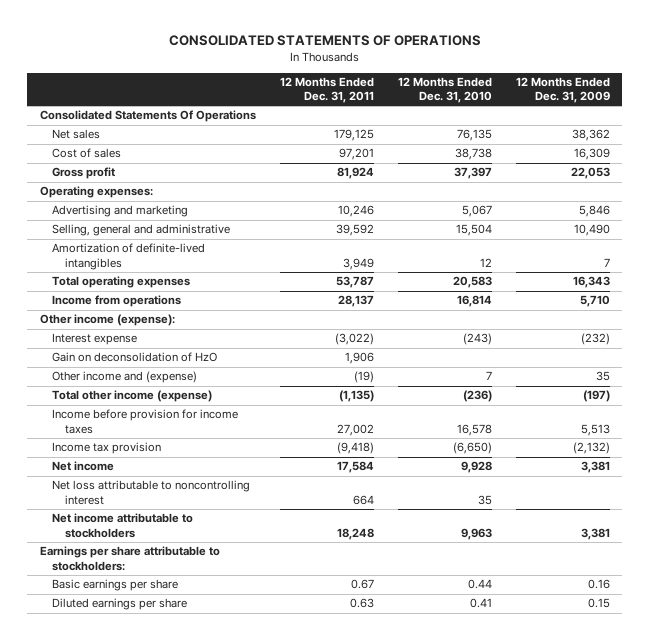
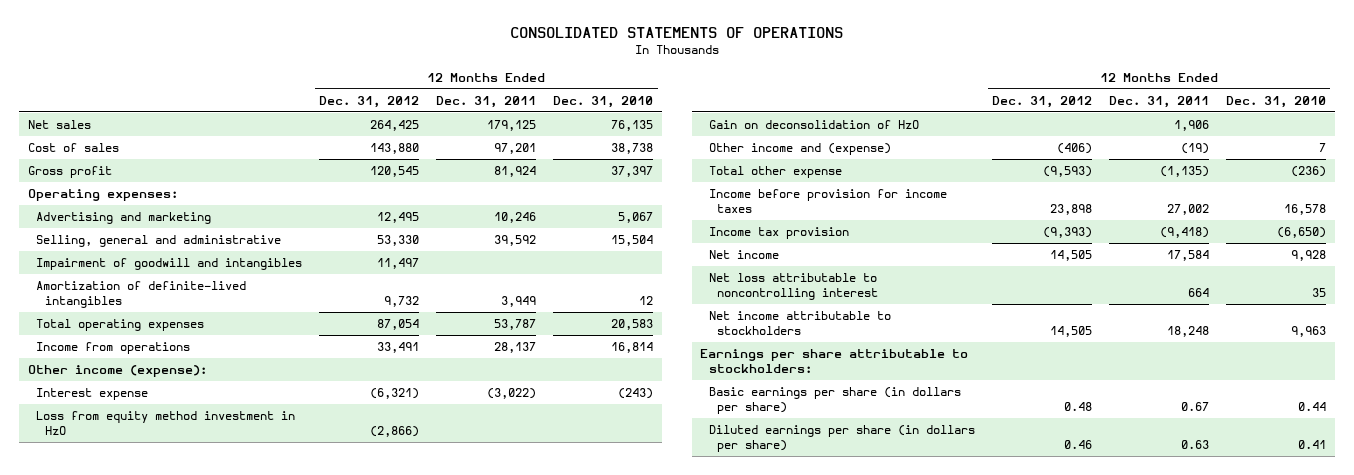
[516,77,611,104] 12 Months Ended Dec. 31, 2009 -> none
none -> [319,95,420,108] Dec. 31, 2012
[39,110,256,123] Consolidated Statements Of Operations -> none
none -> [36,258,303,271] Impairment of goodwill and intangibles
none -> [36,411,296,436] Loss from equity method investment in HzO
[52,390,213,403] Total other income (expense) -> [708,166,842,179] Total other expense
[52,579,179,592] Basic earnings per share -> [708,387,961,415] Basic earnings per share (in dollars per share)
[52,598,188,611] Diluted earnings per share -> [708,425,975,453] Diluted earnings per share (in dollars per share)

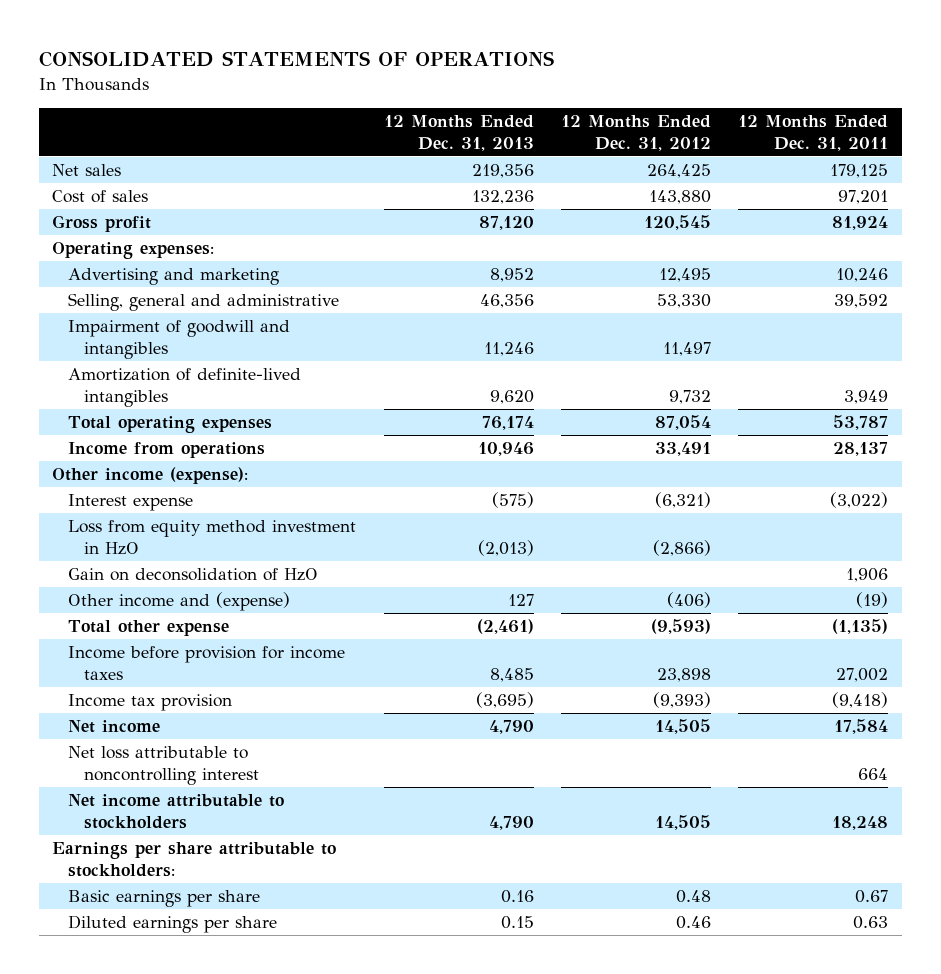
[553,95,654,108] Dec. 31, 2010 -> none
none -> [383,114,534,151] 12 Months Ended Dec. 31, 2013
[708,387,961,415] Basic earnings per share (in dollars per share) -> [68,890,261,908] Basic earnings per share
[708,425,975,453] Diluted earnings per share (in dollars per share) -> [68,915,278,934] Diluted earnings per share

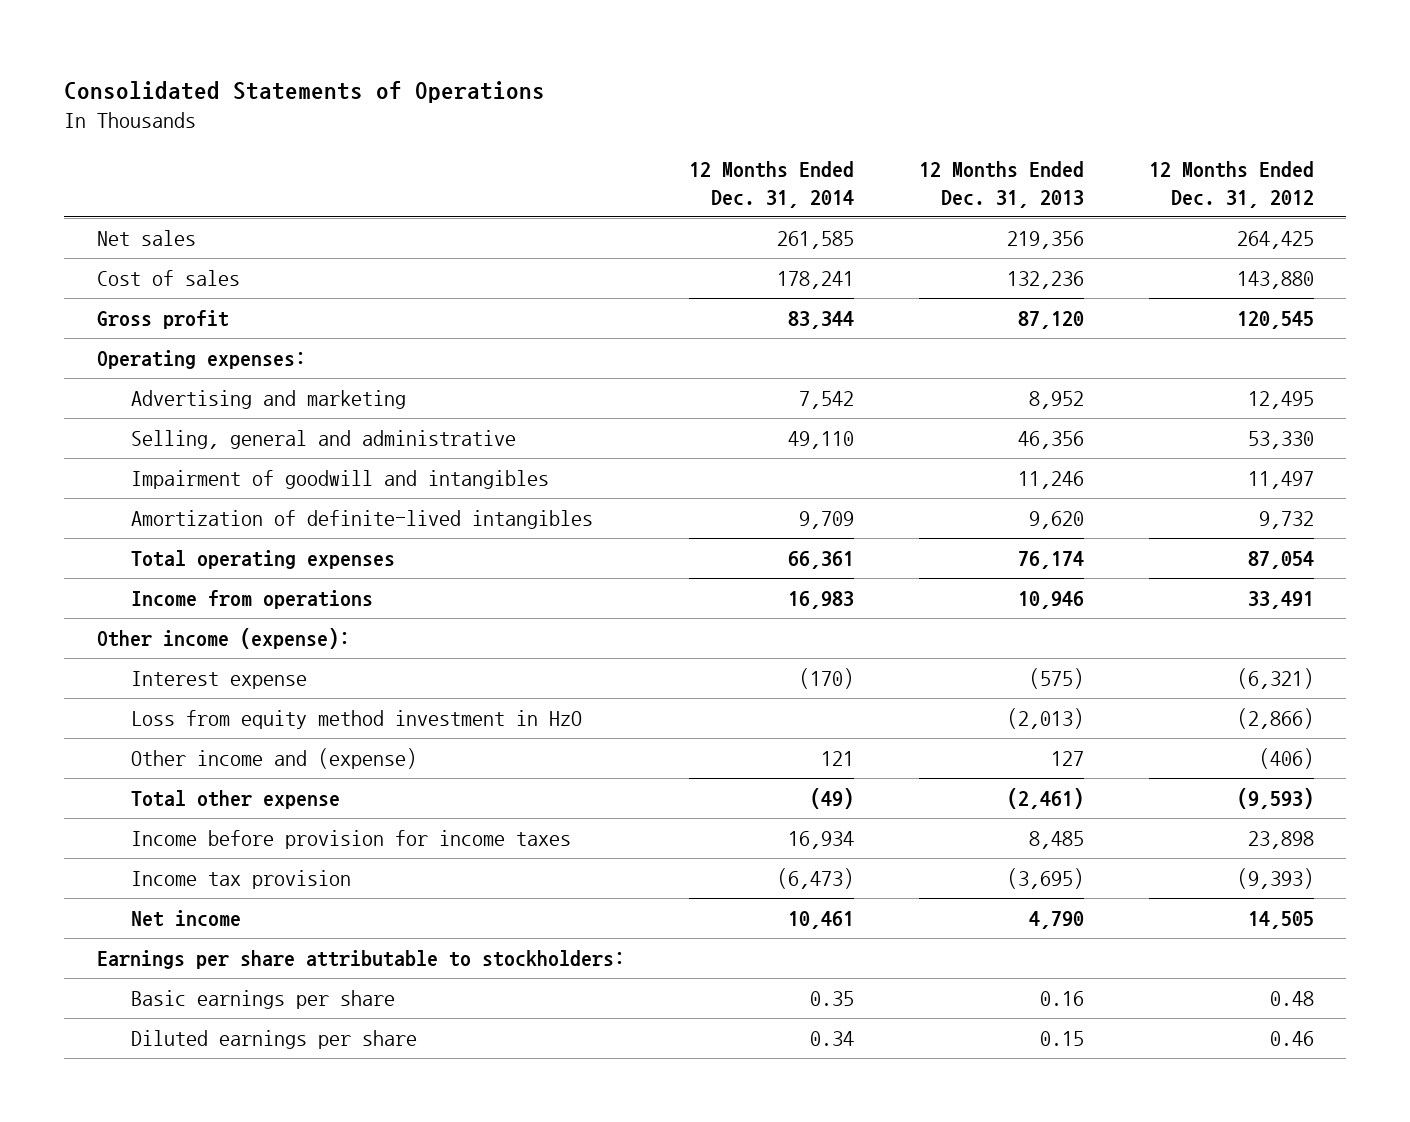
[38,51,554,68] CONSOLIDATED STATEMENTS OF OPERATIONS -> [64,80,546,103] Consolidated Statements of Operations
[738,114,889,151] 12 Months Ended Dec. 31, 2011 -> none
none -> [689,160,855,208] 12 Months Ended Dec. 31, 2014
[68,568,319,582] Gain on deconsolidation of HzO -> none
[68,746,260,786] Net loss attributable to noncontrolling interest -> none
[68,794,285,830] Net income attributable to stockholders -> none

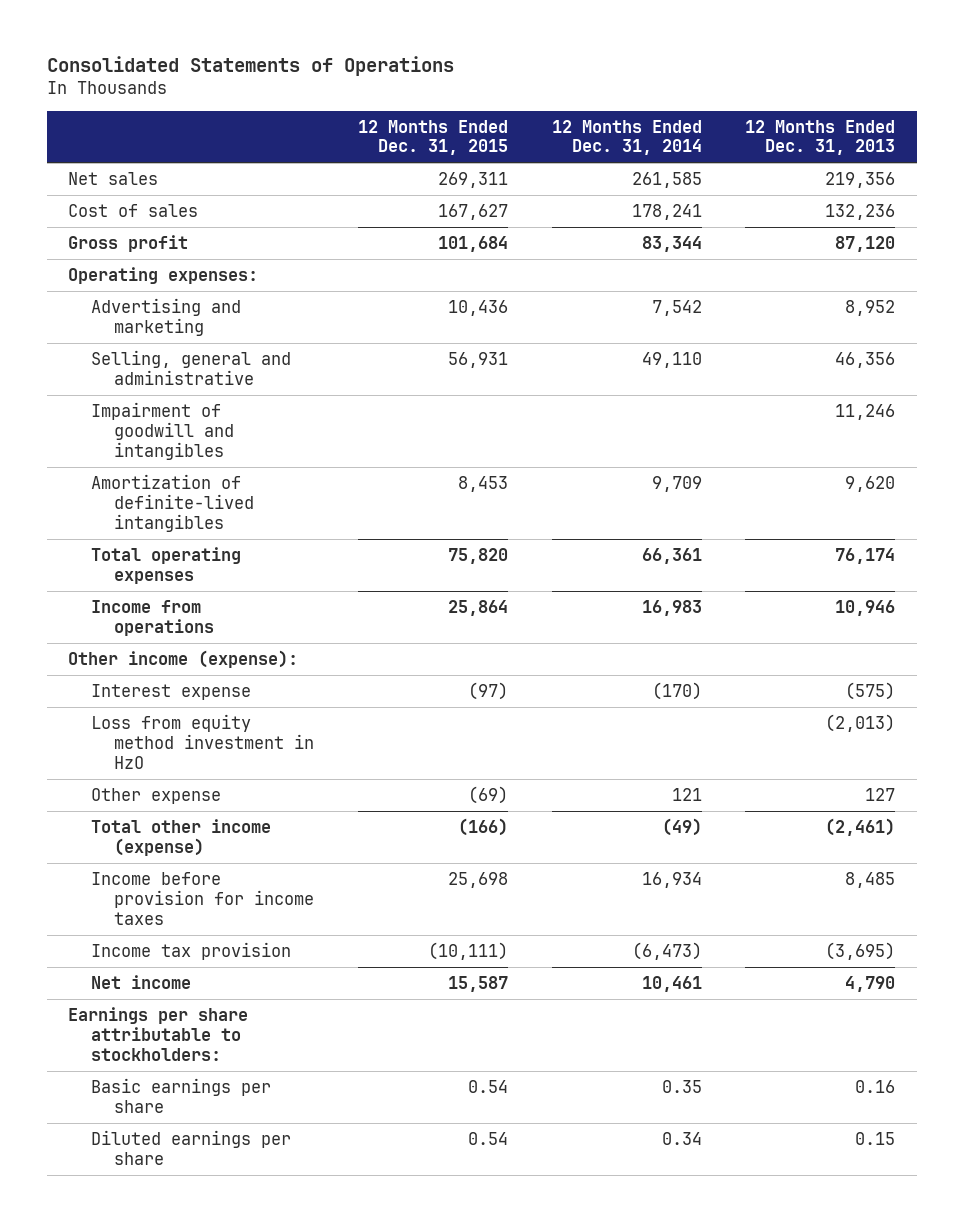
[1148,160,1314,208] 12 Months Ended Dec. 31, 2012 -> none
none -> [357,119,508,156] 12 Months Ended Dec. 31, 2015
[131,747,418,769] Other income and (expense) -> [91,788,222,805] Other expense
[131,789,341,809] Total other expense -> [91,819,272,856] Total other income (expense)

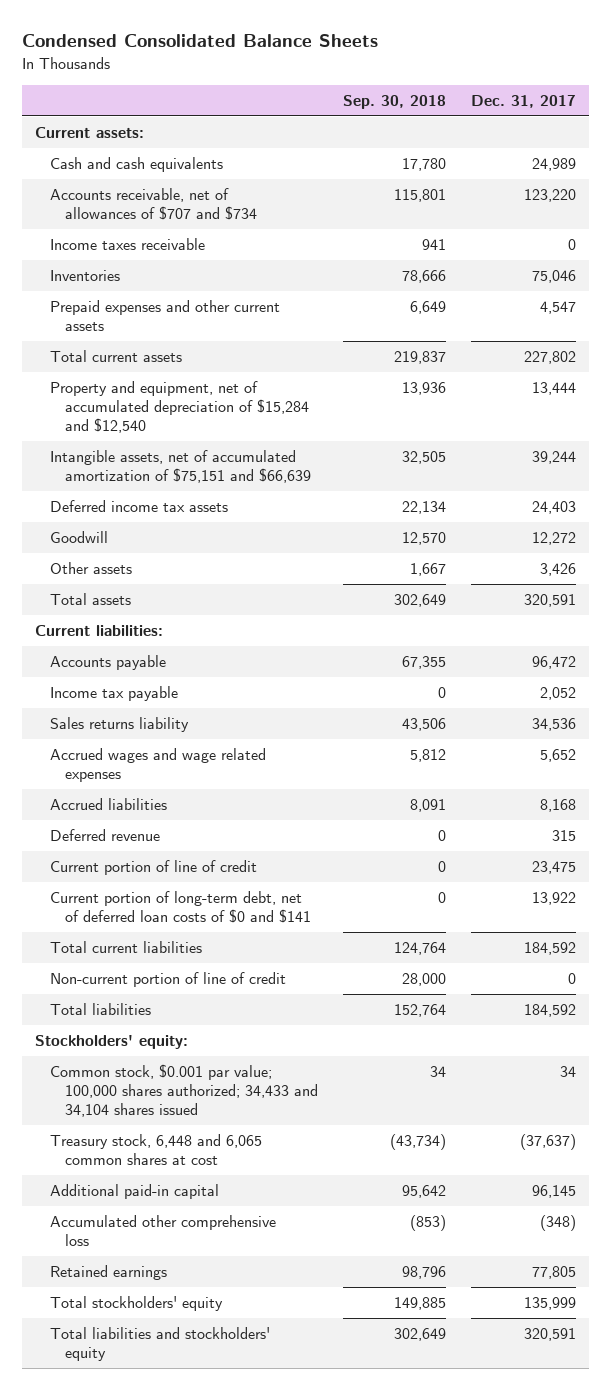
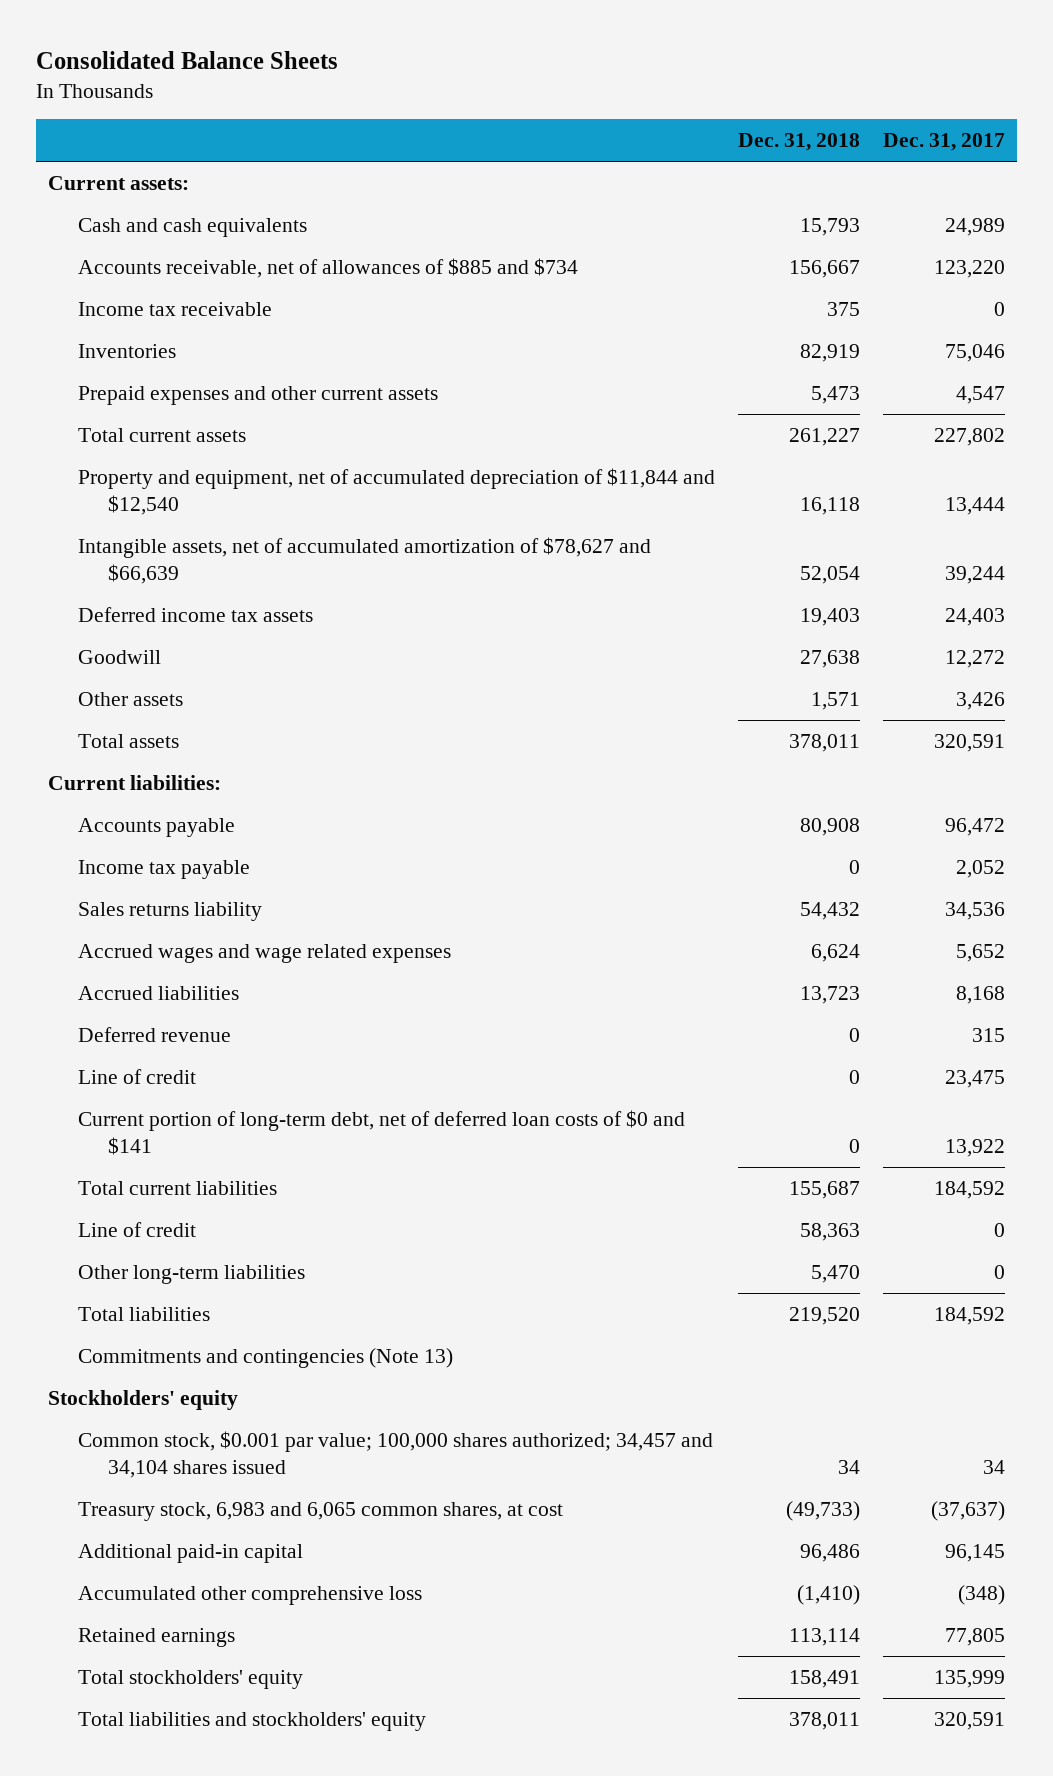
[22,34,379,48] Condensed Consolidated Balance Sheets -> [36,51,339,70] Consolidated Balance Sheets
[343,95,447,110] Sep. 30, 2018 -> none
none -> [738,133,861,152] Dec. 31, 2018
[49,188,258,221] Accounts receivable, net of allowances of $707 and $734 -> [78,257,579,278] Accounts receivable, net of allowances of $885 and $734
[49,238,205,251] Income taxes receivable -> [78,301,273,316] Income tax receivable
[49,381,310,434] Property and equipment, net of accumulated depreciation of $15,284 and $12,540 -> [78,467,716,515] Property and equipment, net of accumulated depreciation of $11,844 and $12,540
[49,450,312,484] Intangible assets, net of accumulated amortization of $75,151 and $66,639 -> [78,536,652,584] Intangible assets, net of accumulated amortization of $78,627 and $66,639
[49,860,257,876] Current portion of line of credit -> [78,1068,197,1084] Line of credit
[49,972,286,988] Non-current portion of line of credit -> [78,1221,197,1237] Line of credit
none -> [78,1264,306,1284] Other long-term liabilities
none -> [78,1347,454,1368] Commitments and contingencies (Note 13)
[34,1035,188,1050] Stockholders' equity: -> [47,1389,238,1410] Stockholders' equity
[49,1064,319,1118] Common stock, $0.001 par value; 100,000 shares authorized; 34,433 and 34,104 shares issued -> [78,1430,714,1478] Common stock, $0.001 par value; 100,000 shares authorized; 34,457 and 34,104 shares issued
[49,1134,262,1166] Treasury stock, 6,448 and 6,065 common shares at cost -> [78,1501,564,1521] Treasury stock, 6,983 and 6,065 common shares, at cost

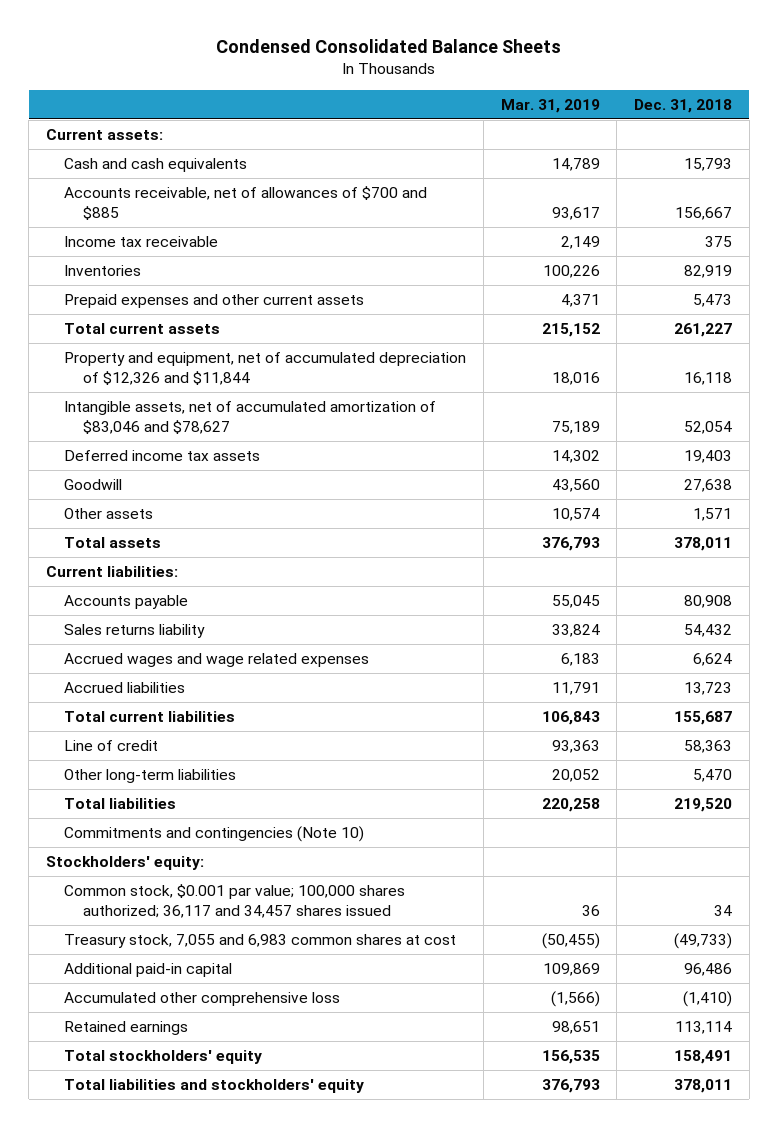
[36,51,339,70] Consolidated Balance Sheets -> [215,39,561,54] Condensed Consolidated Balance Sheets
[883,133,1006,152] Dec. 31, 2017 -> none
none -> [500,98,600,113] Mar. 31, 2019
[78,257,579,278] Accounts receivable, net of allowances of $885 and $734 -> [64,185,428,221] Accounts receivable, net of allowances of $700 and $885
[78,467,716,515] Property and equipment, net of accumulated depreciation of $11,844 and $12,540 -> [64,351,467,386] Property and equipment, net of accumulated depreciation of $12,326 and $11,844
[78,536,652,584] Intangible assets, net of accumulated amortization of $78,627 and $66,639 -> [64,400,437,435] Intangible assets, net of accumulated amortization of $83,046 and $78,627
[78,859,251,879] Income tax payable -> none
[78,1026,232,1042] Deferred revenue -> none
[78,1068,197,1084] Line of credit -> none
[78,1109,686,1155] Current portion of long-term debt, net of deferred loan costs of $0 and $141 -> none
[78,1347,454,1368] Commitments and contingencies (Note 13) -> [64,825,365,842] Commitments and contingencies (Note 10)
[47,1389,238,1410] Stockholders' equity -> [45,855,204,870] Stockholders' equity:
[78,1430,714,1478] Common stock, $0.001 par value; 100,000 shares authorized; 34,457 and 34,104 shares issued -> [64,883,406,919] Common stock, $0.001 par value; 100,000 shares authorized; 36,117 and 34,457 shares issued
[78,1501,564,1521] Treasury stock, 6,983 and 6,065 common shares, at cost -> [64,933,457,948] Treasury stock, 7,055 and 6,983 common shares at cost

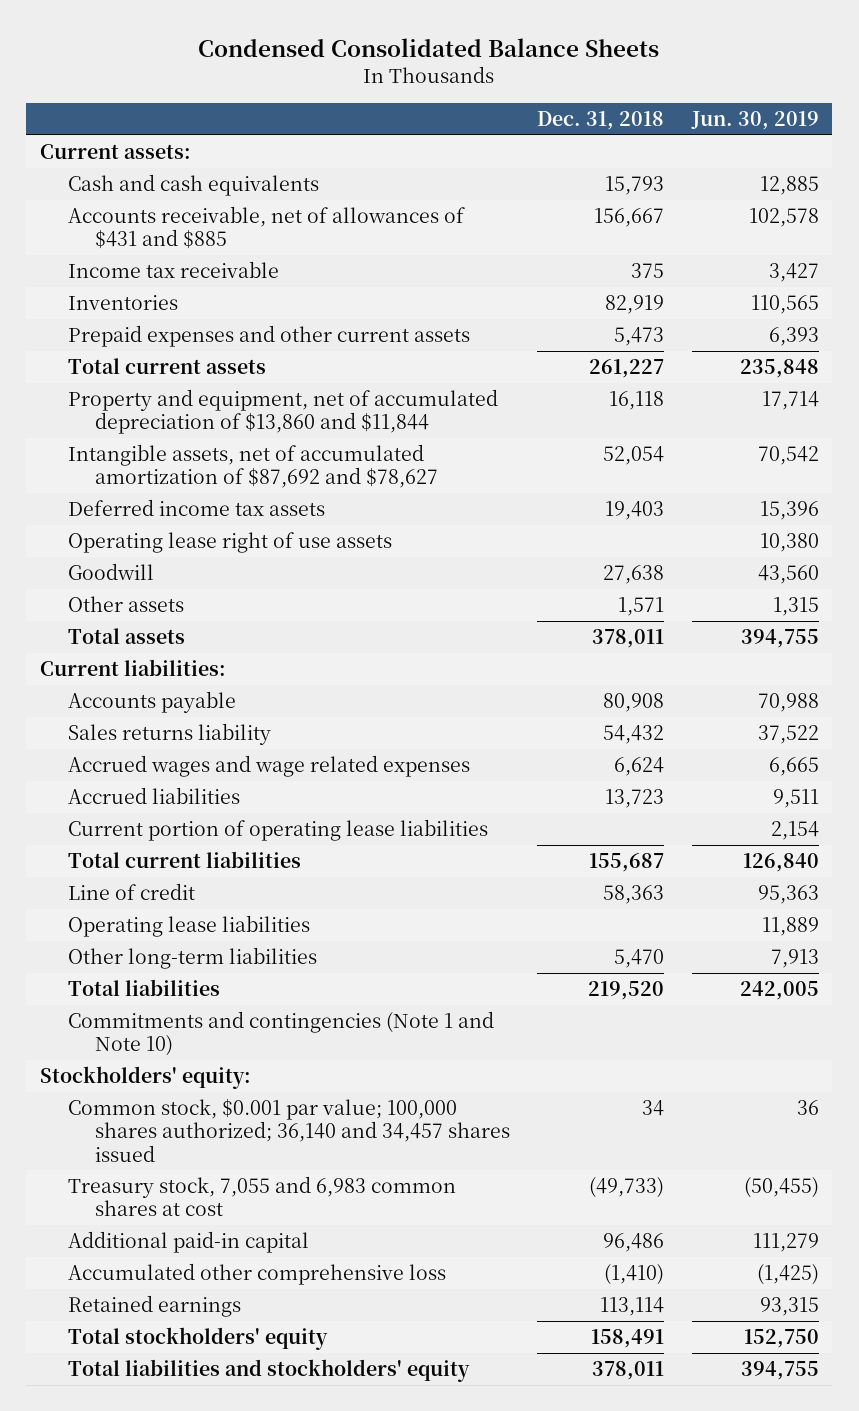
[500,98,600,113] Mar. 31, 2019 -> none
none -> [690,111,819,131] Jun. 30, 2019
[64,185,428,221] Accounts receivable, net of allowances of $700 and $885 -> [67,206,465,250] Accounts receivable, net of allowances of $431 and $885
[64,351,467,386] Property and equipment, net of accumulated depreciation of $12,326 and $11,844 -> [67,389,498,435] Property and equipment, net of accumulated depreciation of $13,860 and $11,844
[64,400,437,435] Intangible assets, net of accumulated amortization of $83,046 and $78,627 -> [67,444,439,489] Intangible assets, net of accumulated amortization of $87,692 and $78,627
none -> [67,532,392,554] Operating lease right of use assets
none -> [67,819,488,842] Current portion of operating lease liabilities
none -> [67,915,310,938] Operating lease liabilities
[64,825,365,842] Commitments and contingencies (Note 10) -> [67,1011,494,1057] Commitments and contingencies (Note 1 and Note 10)
[64,883,406,919] Common stock, $0.001 par value; 100,000 shares authorized; 36,117 and 34,457 shares issued -> [67,1099,511,1162] Common stock, $0.001 par value; 100,000 shares authorized; 36,140 and 34,457 shares issued

